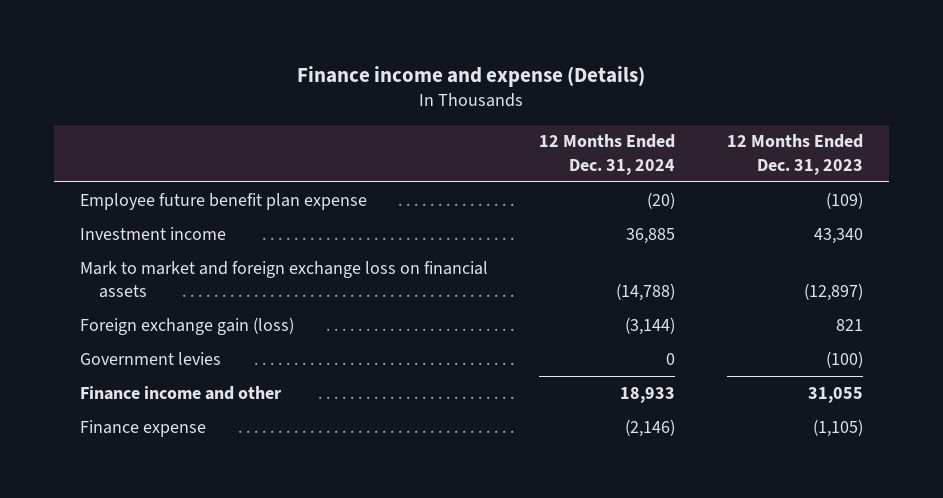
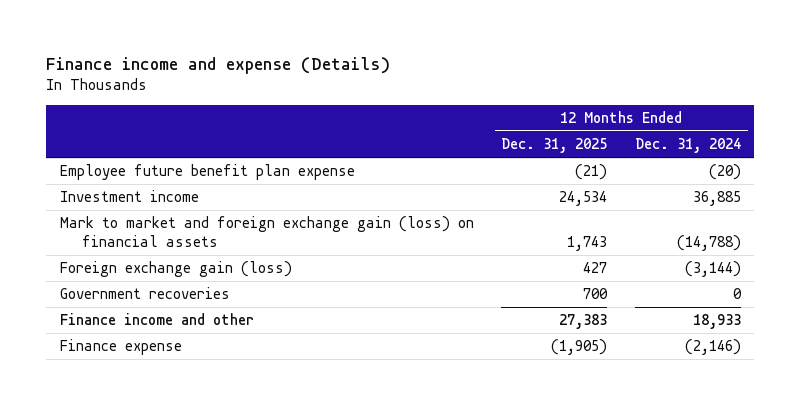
[726,134,863,175] 12 Months Ended Dec. 31, 2023 -> none
none -> [501,138,608,154] Dec. 31, 2025
[79,260,488,299] Mark to market and foreign exchange loss on financial assets -> [59,216,474,248] Mark to market and foreign exchange gain (loss) on financial assets
[79,351,221,365] Government levies -> none
none -> [59,287,230,300] Government recoveries

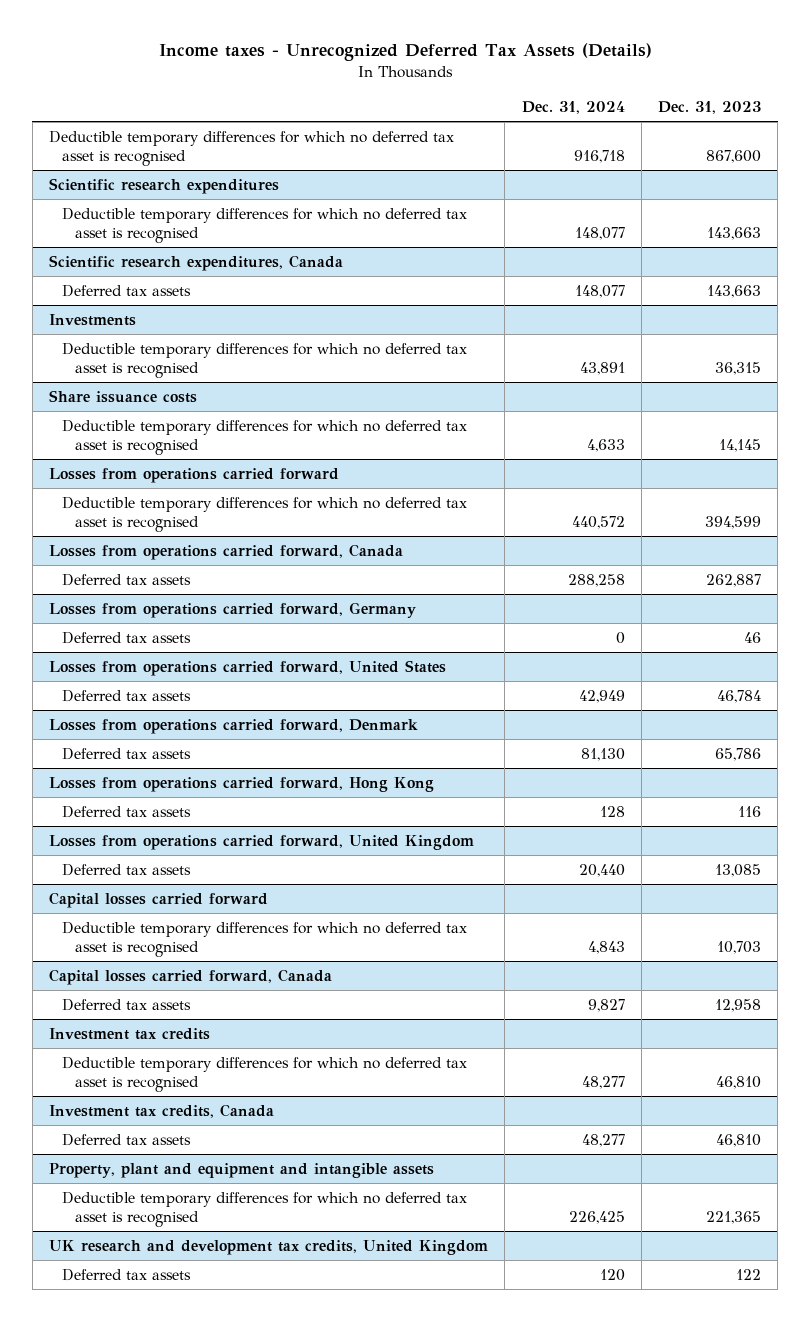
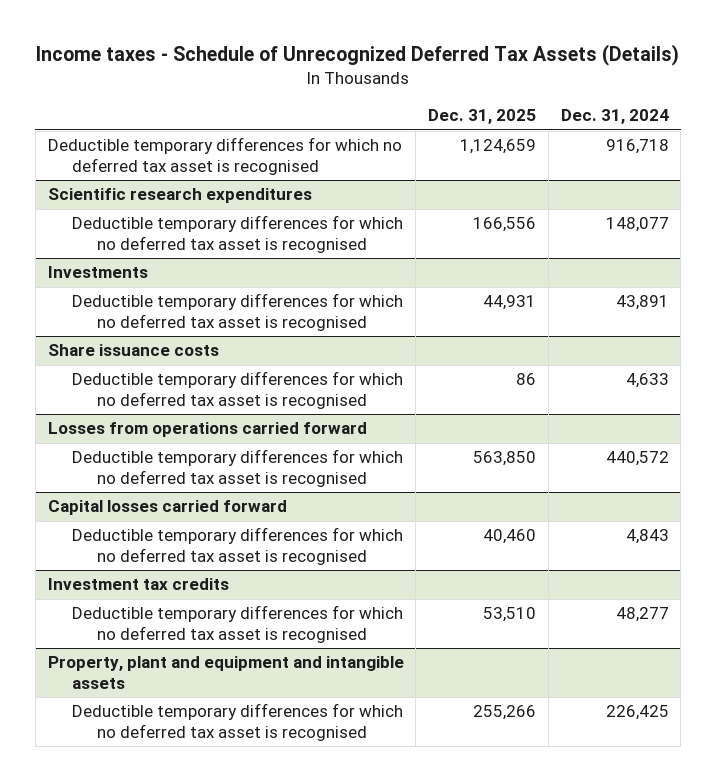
[159,43,653,62] Income taxes - Unrecognized Deferred Tax Assets (Details) -> [36,44,680,67] Income taxes - Schedule of Unrecognized Deferred Tax Assets (Details)
[658,100,762,114] Dec. 31, 2023 -> none
none -> [428,109,537,125] Dec. 31, 2025
[49,254,344,271] Scientific research expenditures, Canada -> none
[62,284,192,297] Deferred tax assets -> none
[49,543,404,560] Losses from operations carried forward, Canada -> none
[62,573,192,586] Deferred tax assets -> none
[49,601,417,618] Losses from operations carried forward, Germany -> none
[62,631,192,644] Deferred tax assets -> none
[49,659,447,676] Losses from operations carried forward, United States -> none
[62,689,192,702] Deferred tax assets -> none
[49,718,419,734] Losses from operations carried forward, Denmark -> none
[62,747,192,760] Deferred tax assets -> none
[49,776,435,792] Losses from operations carried forward, Hong Kong -> none
[62,805,192,818] Deferred tax assets -> none
[49,834,475,850] Losses from operations carried forward, United Kingdom -> none
[62,863,192,876] Deferred tax assets -> none
[49,968,333,985] Capital losses carried forward, Canada -> none
[62,998,192,1011] Deferred tax assets -> none
[49,1103,275,1118] Investment tax credits, Canada -> none
[62,1133,192,1146] Deferred tax assets -> none
[49,1239,489,1255] UK research and development tax credits, United Kingdom -> none
[62,1268,192,1281] Deferred tax assets -> none

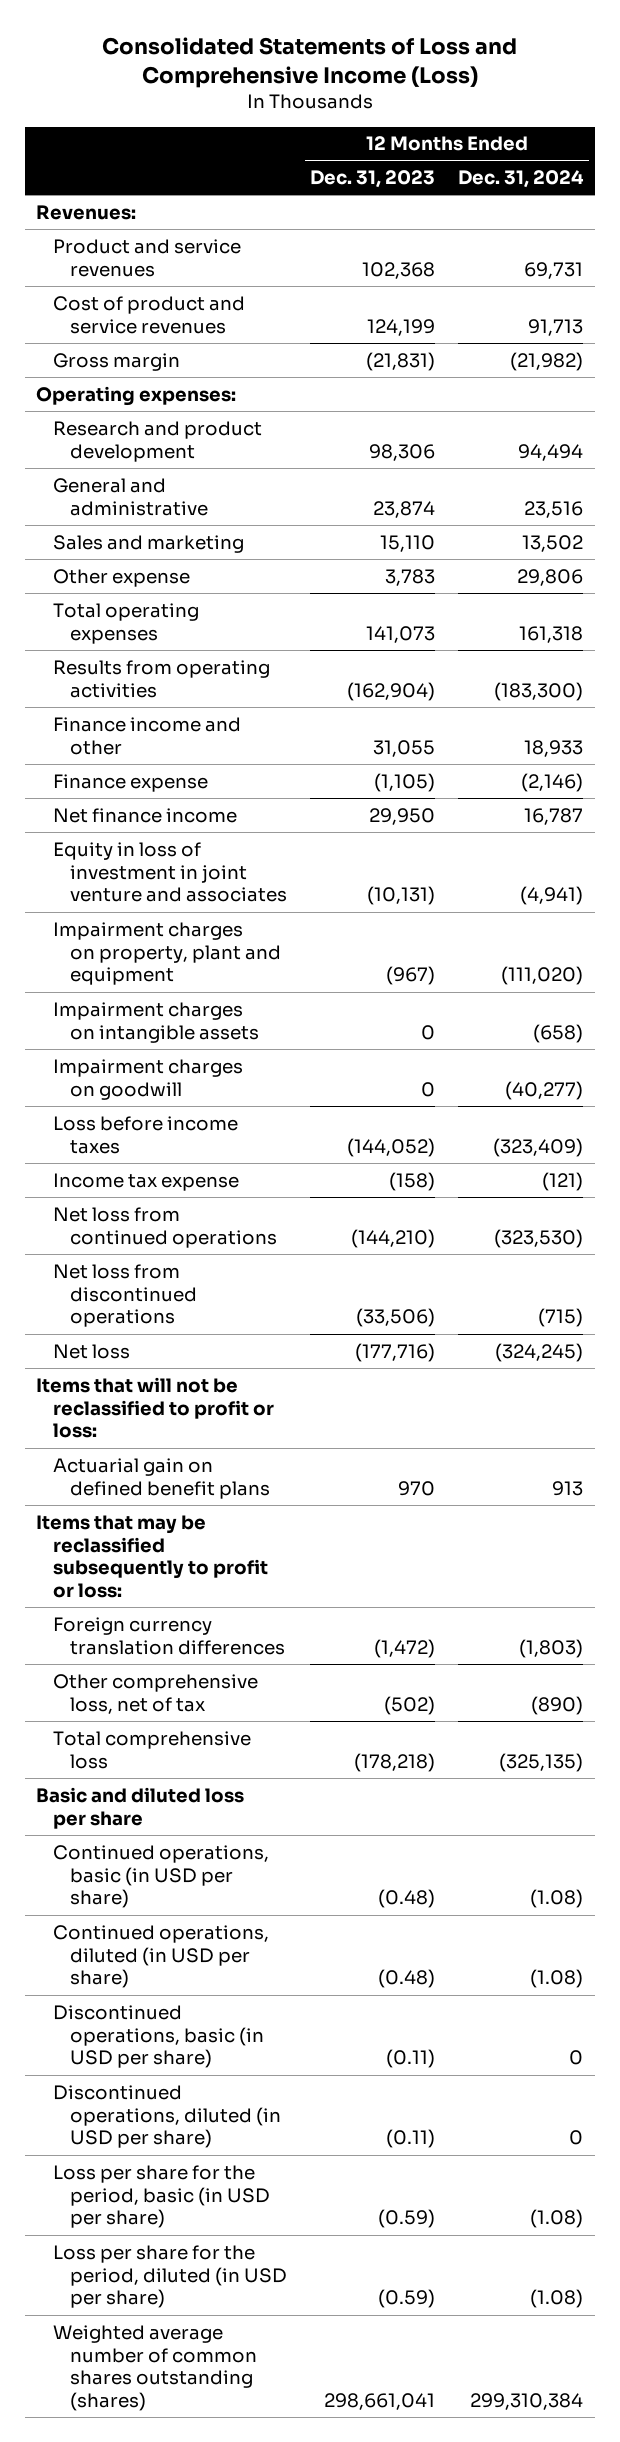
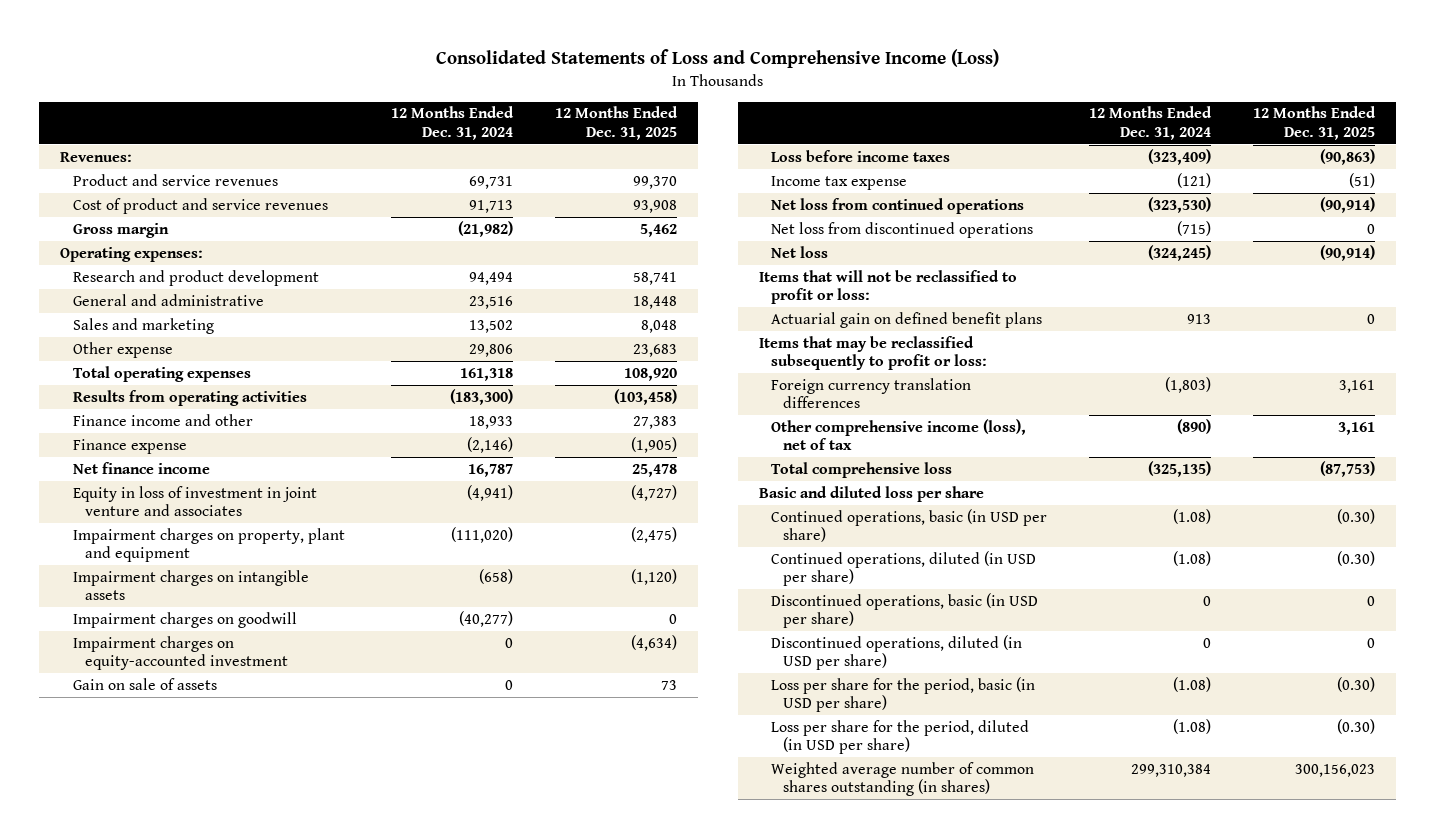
[310,170,436,189] Dec. 31, 2023 -> none
none -> [554,106,678,140] 12 Months Ended Dec. 31, 2025
none -> [72,635,288,671] Impairment charges on equity-accounted investment
none -> [72,677,217,690] Gain on sale of assets
[53,1673,259,1714] Other comprehensive loss, net of tax -> [771,418,1027,451] Other comprehensive income (loss), net of tax
[53,2324,258,2412] Weighted average number of common shares outstanding (shares) -> [771,761,1035,797] Weighted average number of common shares outstanding (in shares)

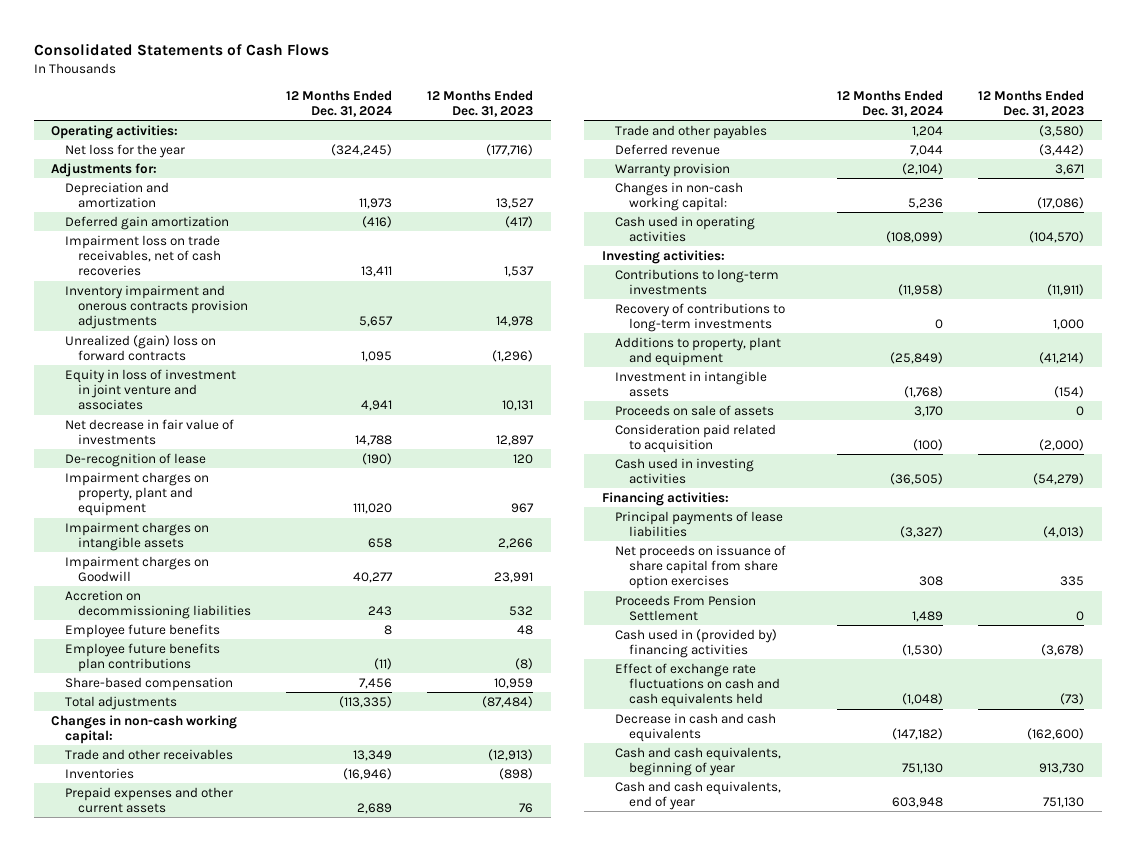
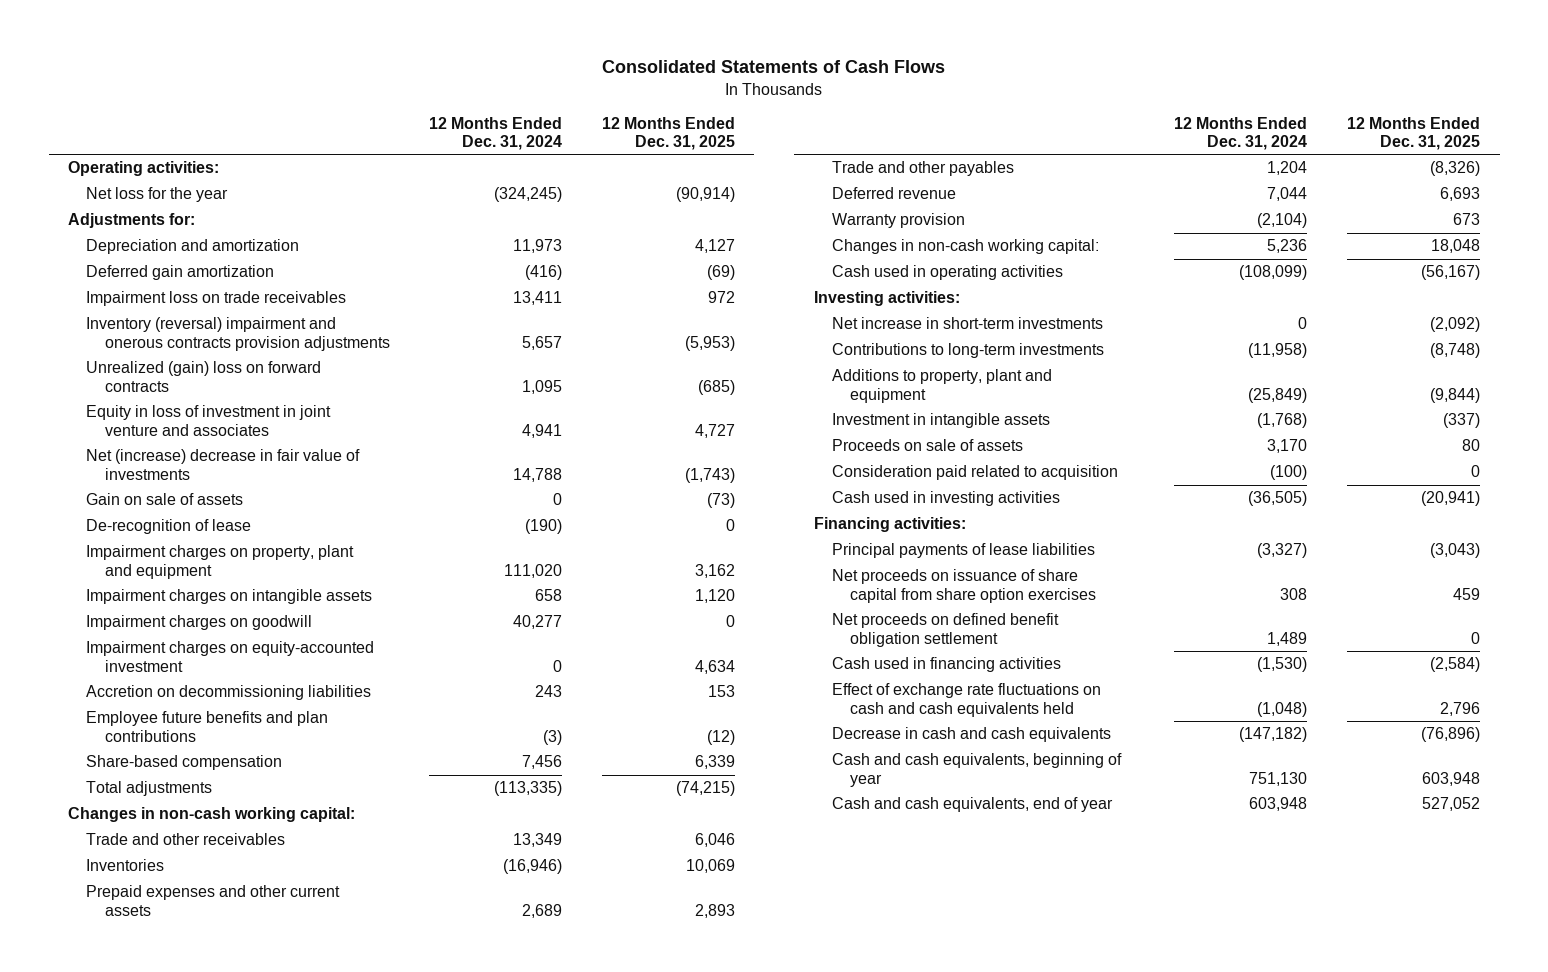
[427,89,534,118] 12 Months Ended Dec. 31, 2023 -> none
none -> [601,116,735,151] 12 Months Ended Dec. 31, 2025
[64,234,222,277] Impairment loss on trade receivables, net of cash recoveries -> [86,291,347,307] Impairment loss on trade receivables
[64,284,249,330] Inventory impairment and onerous contracts provision adjustments -> [86,317,390,351] Inventory (reversal) impairment and onerous contracts provision adjustments
[64,418,234,445] Net decrease in fair value of investments -> [86,449,361,480] Net (increase) decrease in fair value of investments
none -> [86,493,244,506] Gain on sale of assets
[64,555,209,582] Impairment charges on Goodwill -> [86,615,313,631] Impairment charges on goodwill
none -> [86,641,375,672] Impairment charges on equity-accounted investment
[64,642,220,672] Employee future benefits plan contributions -> none
[64,623,220,638] Employee future benefits -> [86,711,329,742] Employee future benefits and plan contributions
[384,624,393,635] 8 -> [543,729,563,745] (3)
none -> [831,317,1103,330] Net increase in short-term investments
[615,302,786,332] Recovery of contributions to long-term investments -> none
[615,594,757,621] Proceeds From Pension Settlement -> [831,613,1059,647] Net proceeds on defined benefit obligation settlement
[615,628,778,658] Cash used in (provided by) financing activities -> [831,657,1061,673] Cash used in financing activities

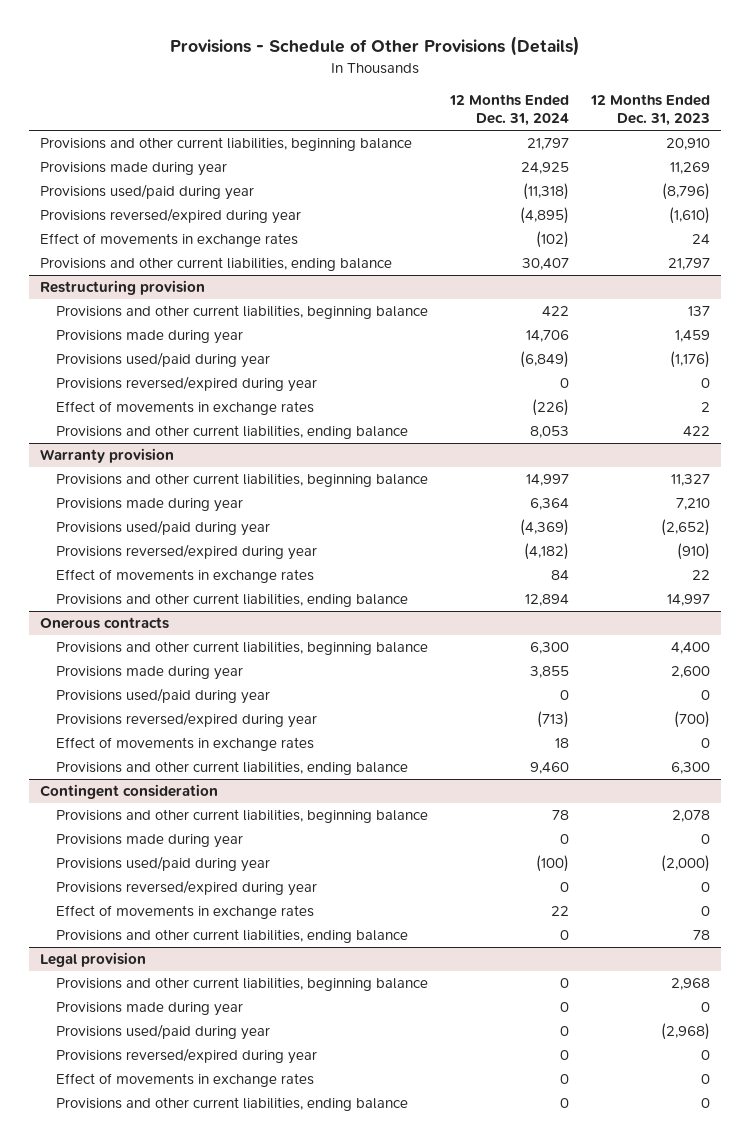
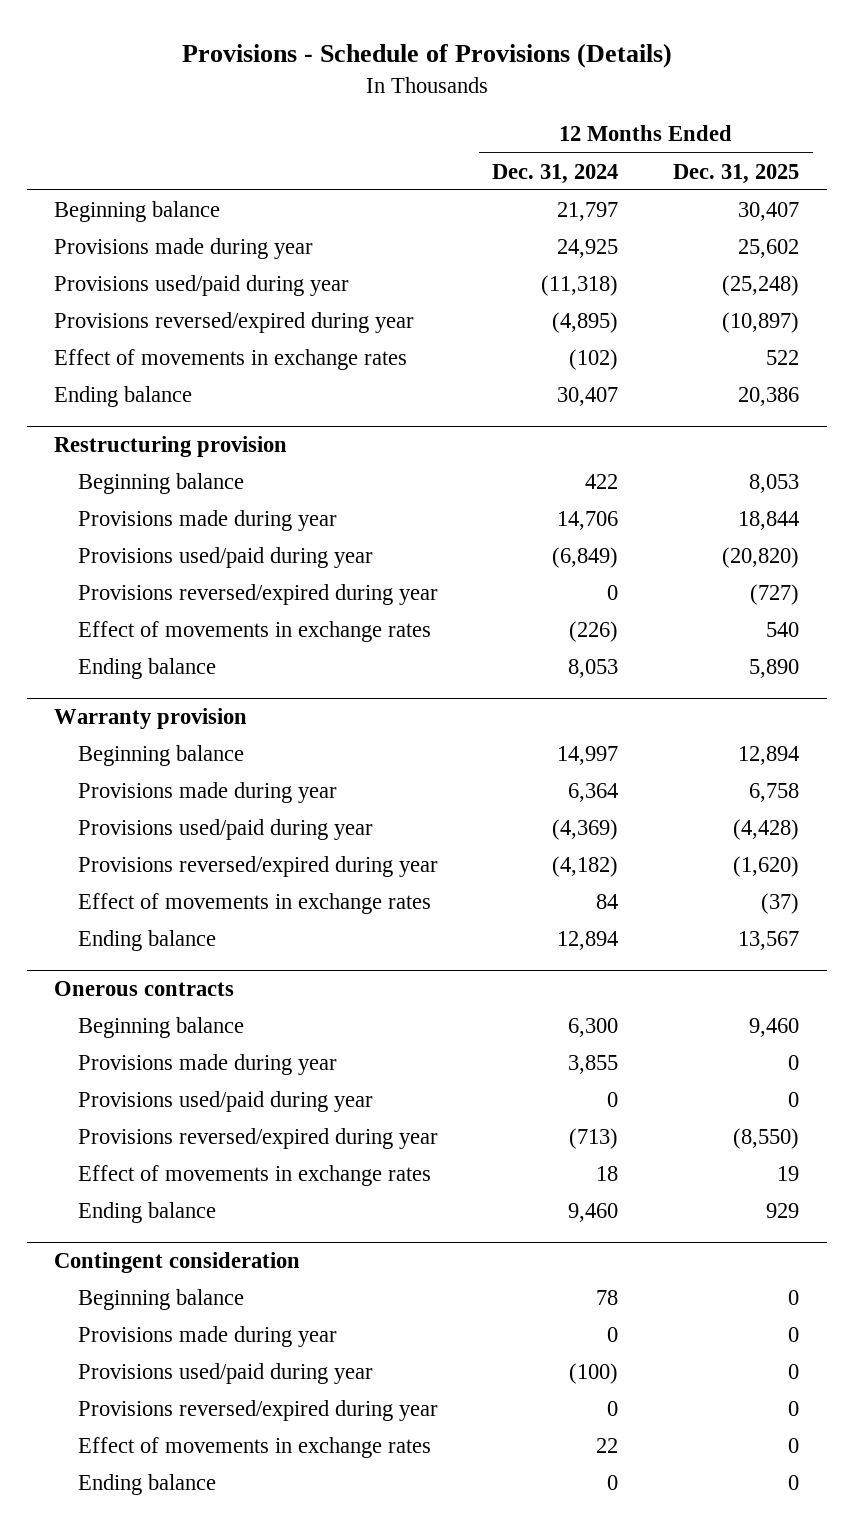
[170,36,581,57] Provisions - Schedule of Other Provisions (Details) -> [181,43,672,69] Provisions - Schedule of Provisions (Details)
[590,94,711,127] 12 Months Ended Dec. 31, 2023 -> none
none -> [673,163,800,184] Dec. 31, 2025
[39,137,412,152] Provisions and other current liabilities, beginning balance -> [54,200,221,222] Beginning balance
[39,257,392,272] Provisions and other current liabilities, ending balance -> [54,385,193,407] Ending balance
[56,305,429,320] Provisions and other current liabilities, beginning balance -> [77,472,244,494] Beginning balance
[56,425,409,440] Provisions and other current liabilities, ending balance -> [77,657,216,679] Ending balance
[56,473,429,488] Provisions and other current liabilities, beginning balance -> [77,744,244,766] Beginning balance
[56,593,409,608] Provisions and other current liabilities, ending balance -> [77,929,216,951] Ending balance
[56,641,429,656] Provisions and other current liabilities, beginning balance -> [77,1016,244,1038] Beginning balance
[56,761,409,776] Provisions and other current liabilities, ending balance -> [77,1201,216,1223] Ending balance
[56,809,429,824] Provisions and other current liabilities, beginning balance -> [77,1288,244,1310] Beginning balance
[39,952,146,968] Legal provision -> none
[56,977,429,992] Provisions and other current liabilities, beginning balance -> none
[56,1002,244,1017] Provisions made during year -> none
[56,1024,271,1041] Provisions used/paid during year -> none
[56,1048,318,1065] Provisions reversed/expired during year -> none
[56,1073,315,1088] Effect of movements in exchange rates -> none
[56,1097,409,1112] Provisions and other current liabilities, ending balance -> none
[56,929,409,944] Provisions and other current liabilities, ending balance -> [77,1473,216,1495] Ending balance

